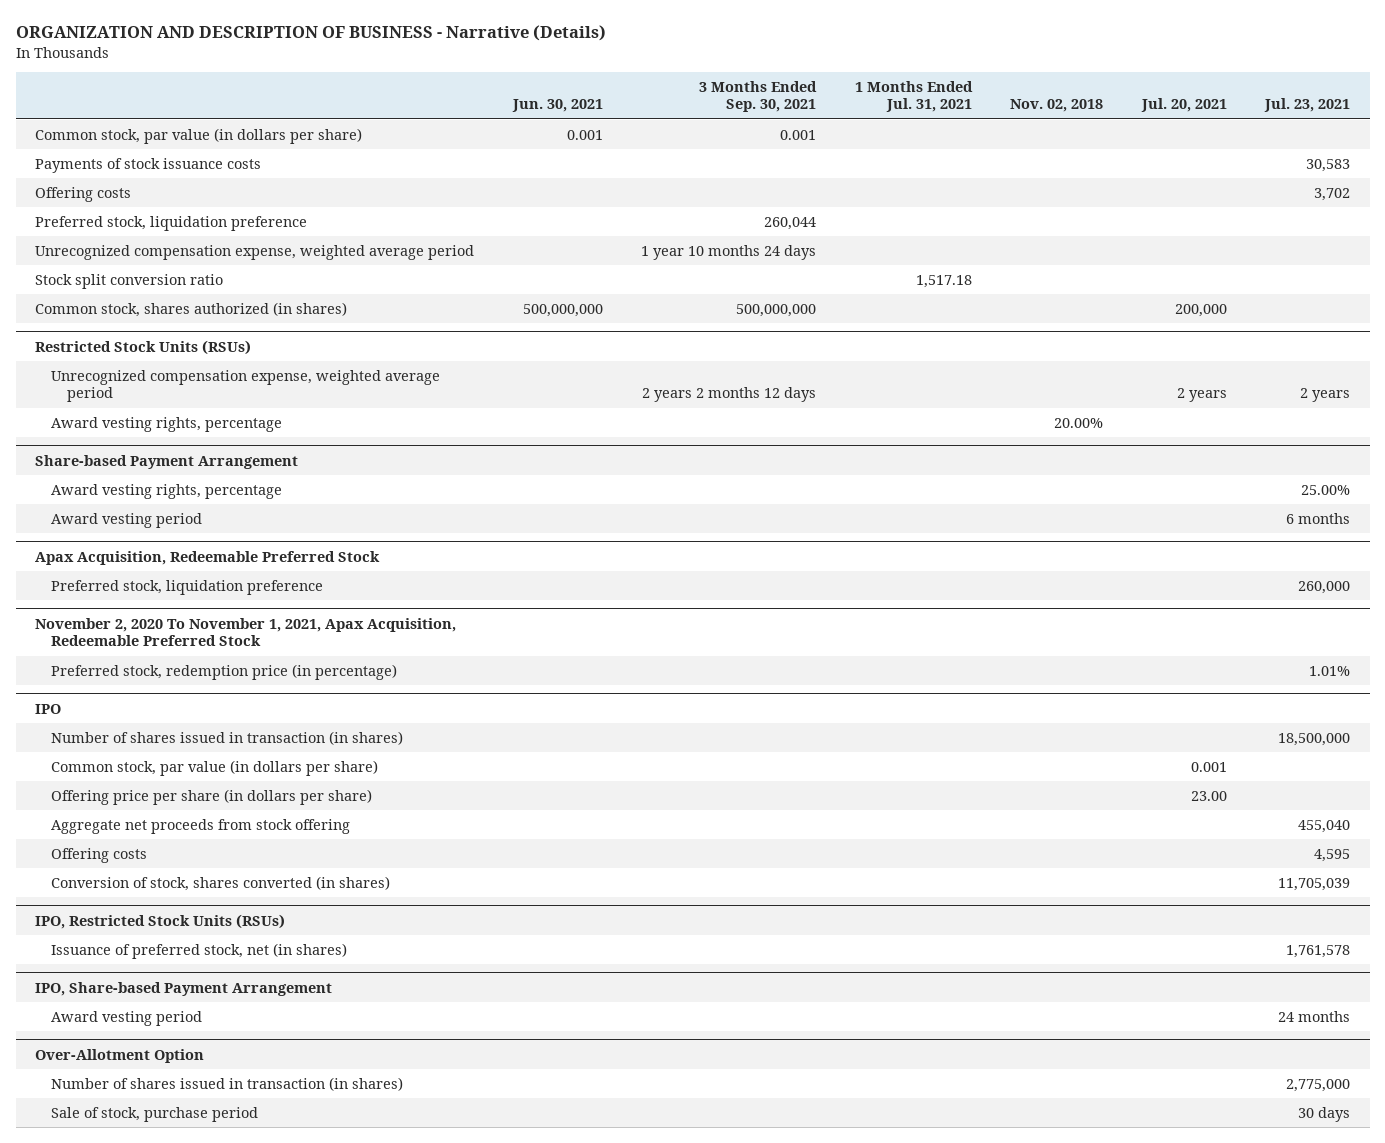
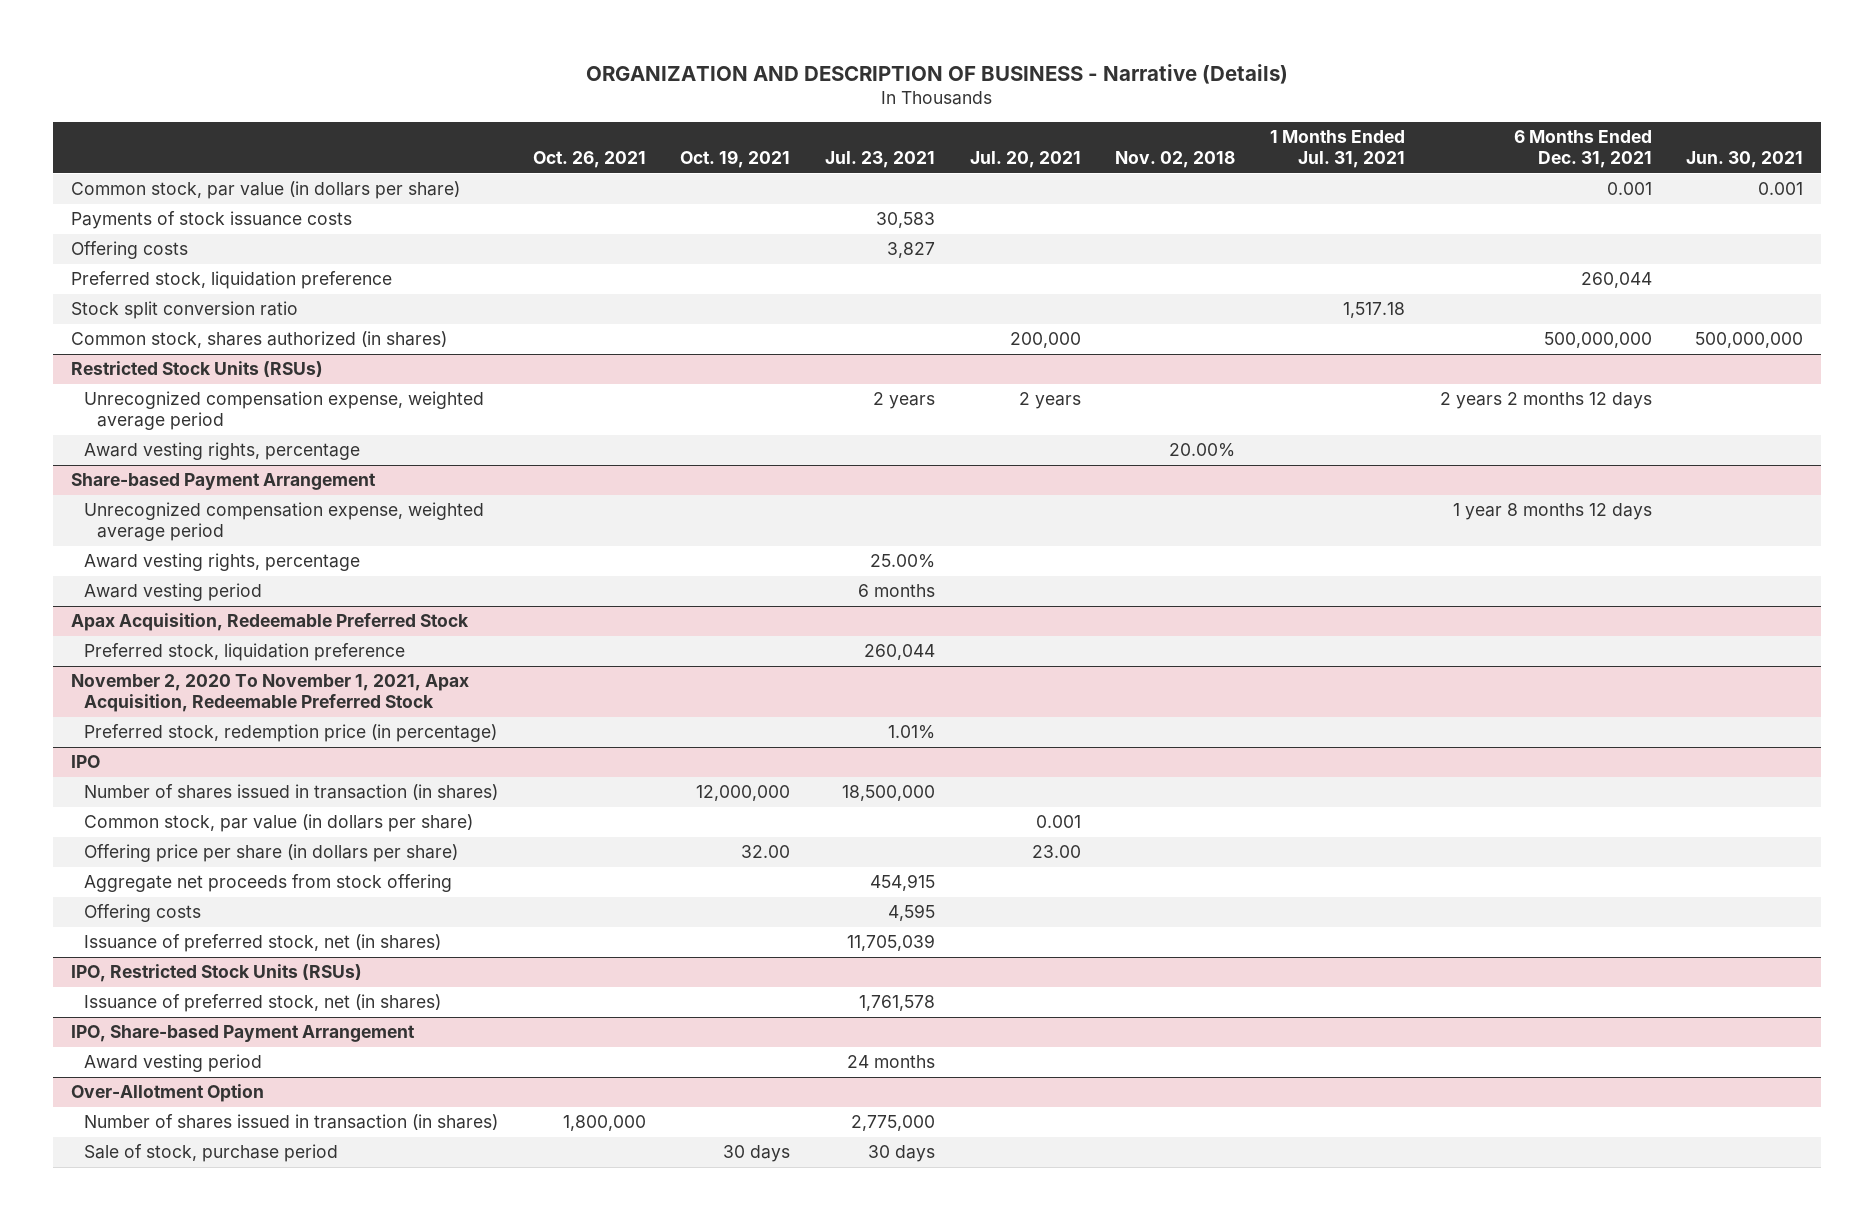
[699,80,818,113] 3 Months Ended Sep. 30, 2021 -> none
none -> [532,151,646,169] Oct. 26, 2021
none -> [680,150,791,169] Oct. 19, 2021
none -> [1513,130,1652,169] 6 Months Ended Dec. 31, 2021
[1314,187,1351,201] 3,702 -> [886,242,935,259] 3,827
[35,244,475,260] Unrecognized compensation expense, weighted average period -> none
none -> [83,502,484,542] Unrecognized compensation expense, weighted average period
[1298,580,1351,594] 260,000 -> [863,644,935,661] 260,044
[1298,819,1351,833] 455,040 -> [869,874,935,892] 454,915
[51,875,391,891] Conversion of stock, shares converted (in shares) -> [83,934,441,953] Issuance of preferred stock, net (in shares)

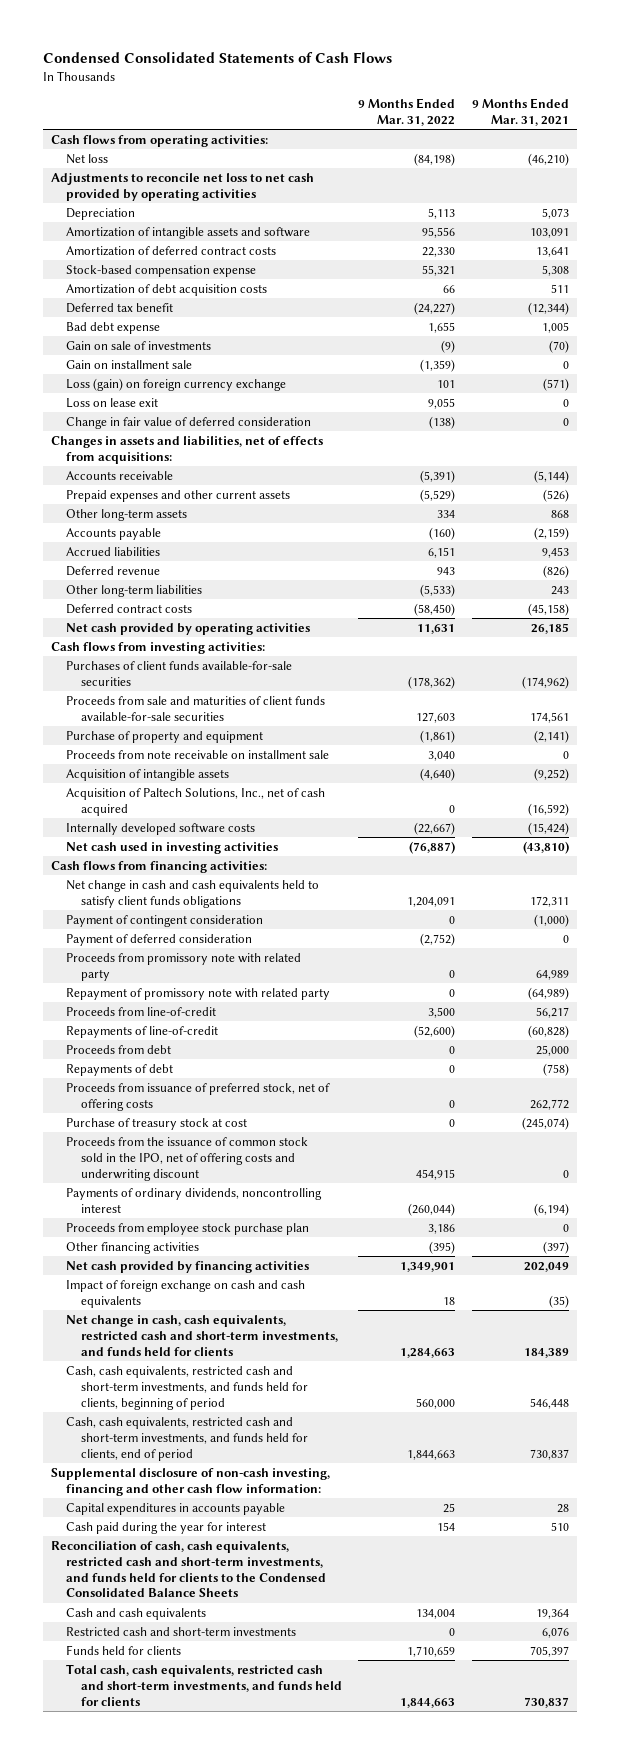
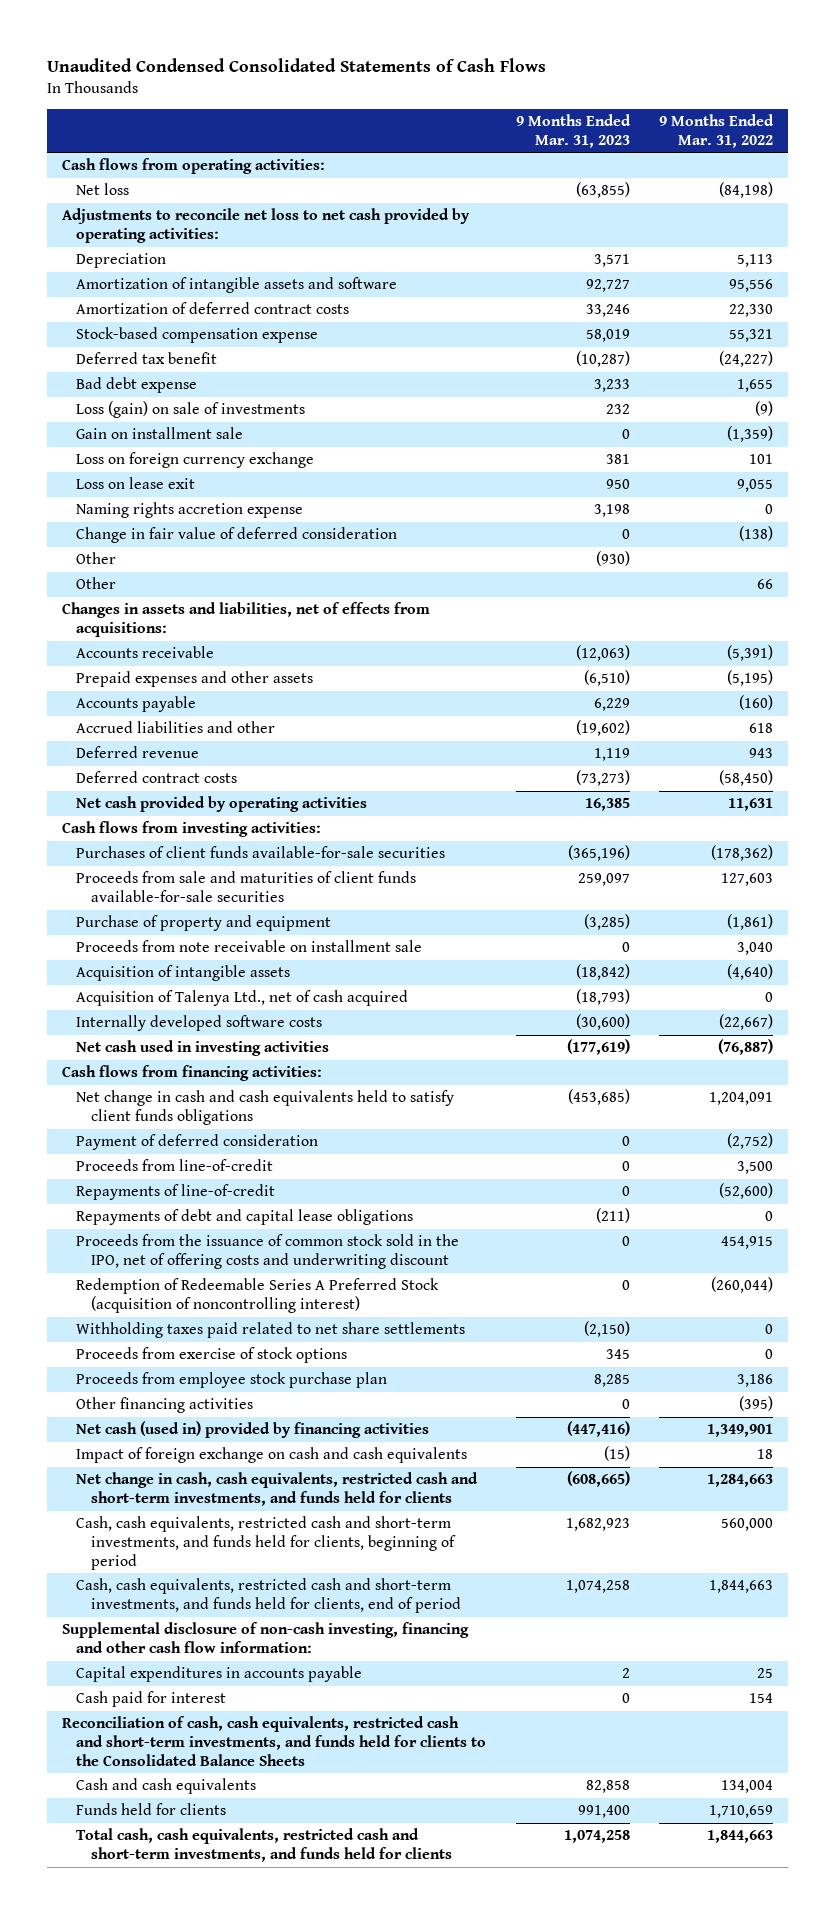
[43,52,393,64] Condensed Consolidated Statements of Cash Flows -> [47,57,547,72] Unaudited Condensed Consolidated Statements of Cash Flows
[471,98,569,126] 9 Months Ended Mar. 31, 2021 -> none
none -> [515,114,631,148] 9 Months Ended Mar. 31, 2023
[51,172,315,201] Adjustments to reconcile net loss to net cash provided by operating activities -> [62,208,471,244] Adjustments to reconcile net loss to net cash provided by operating activities:
[66,283,268,296] Amortization of debt acquisition costs -> none
[66,340,212,350] Gain on sale of investments -> [76,401,306,419] Loss (gain) on sale of investments
[66,377,287,391] Loss (gain) on foreign currency exchange -> [76,452,315,469] Loss on foreign currency exchange
none -> [76,502,304,519] Naming rights accretion expense
none -> [76,552,117,565] Other
none -> [76,577,117,590] Other
[66,508,188,521] Other long-term assets -> none
[66,489,291,502] Prepaid expenses and other current assets -> [76,671,314,688] Prepaid expenses and other assets
[420,488,456,502] (5,529) -> [727,670,774,687] (5,195)
[66,546,161,556] Accrued liabilities -> [76,721,276,734] Accrued liabilities and other
[428,546,456,558] 6,151 -> [749,723,774,734] 618
[66,584,203,597] Other long-term liabilities -> none
[66,787,326,816] Acquisition of Paltech Solutions, Inc., net of cash acquired -> [76,990,409,1007] Acquisition of Talenya Ltd., net of cash acquired
[66,914,264,927] Payment of contingent consideration -> none
[66,952,302,981] Proceeds from promissory note with related party -> none
[66,987,331,1000] Repayment of promissory note with related party -> none
[66,1044,172,1054] Proceeds from debt -> none
[66,1063,174,1076] Repayments of debt -> none
[66,1082,331,1111] Proceeds from issuance of preferred stock, net of offering costs -> none
[66,1117,248,1130] Purchase of treasury stock at cost -> none
none -> [76,1209,414,1226] Repayments of debt and capital lease obligations
[66,1187,323,1213] Payments of ordinary dividends, noncontrolling interest -> [76,1278,440,1314] Redemption of Redeemable Series A Preferred Stock (acquisition of noncontrolling interest)
none -> [76,1322,466,1339] Withholding taxes paid related to net share settlements
none -> [76,1347,348,1364] Proceeds from exercise of stock options
[66,1260,310,1273] Net cash provided by financing activities -> [76,1421,430,1439] Net cash (used in) provided by financing activities
[66,1521,267,1534] Cash paid during the year for interest -> [76,1691,227,1708] Cash paid for interest
[51,1540,327,1598] Reconciliation of cash, cash equivalents, restricted cash and short-term investments, and funds held for clients to the Condensed Consolidated Balance Sheets -> [62,1716,487,1766] Reconciliation of cash, cash equivalents, restricted cash and short-term investments, and funds held for clients to the Consolidated Balance Sheets
[66,1626,297,1636] Restricted cash and short-term investments -> none

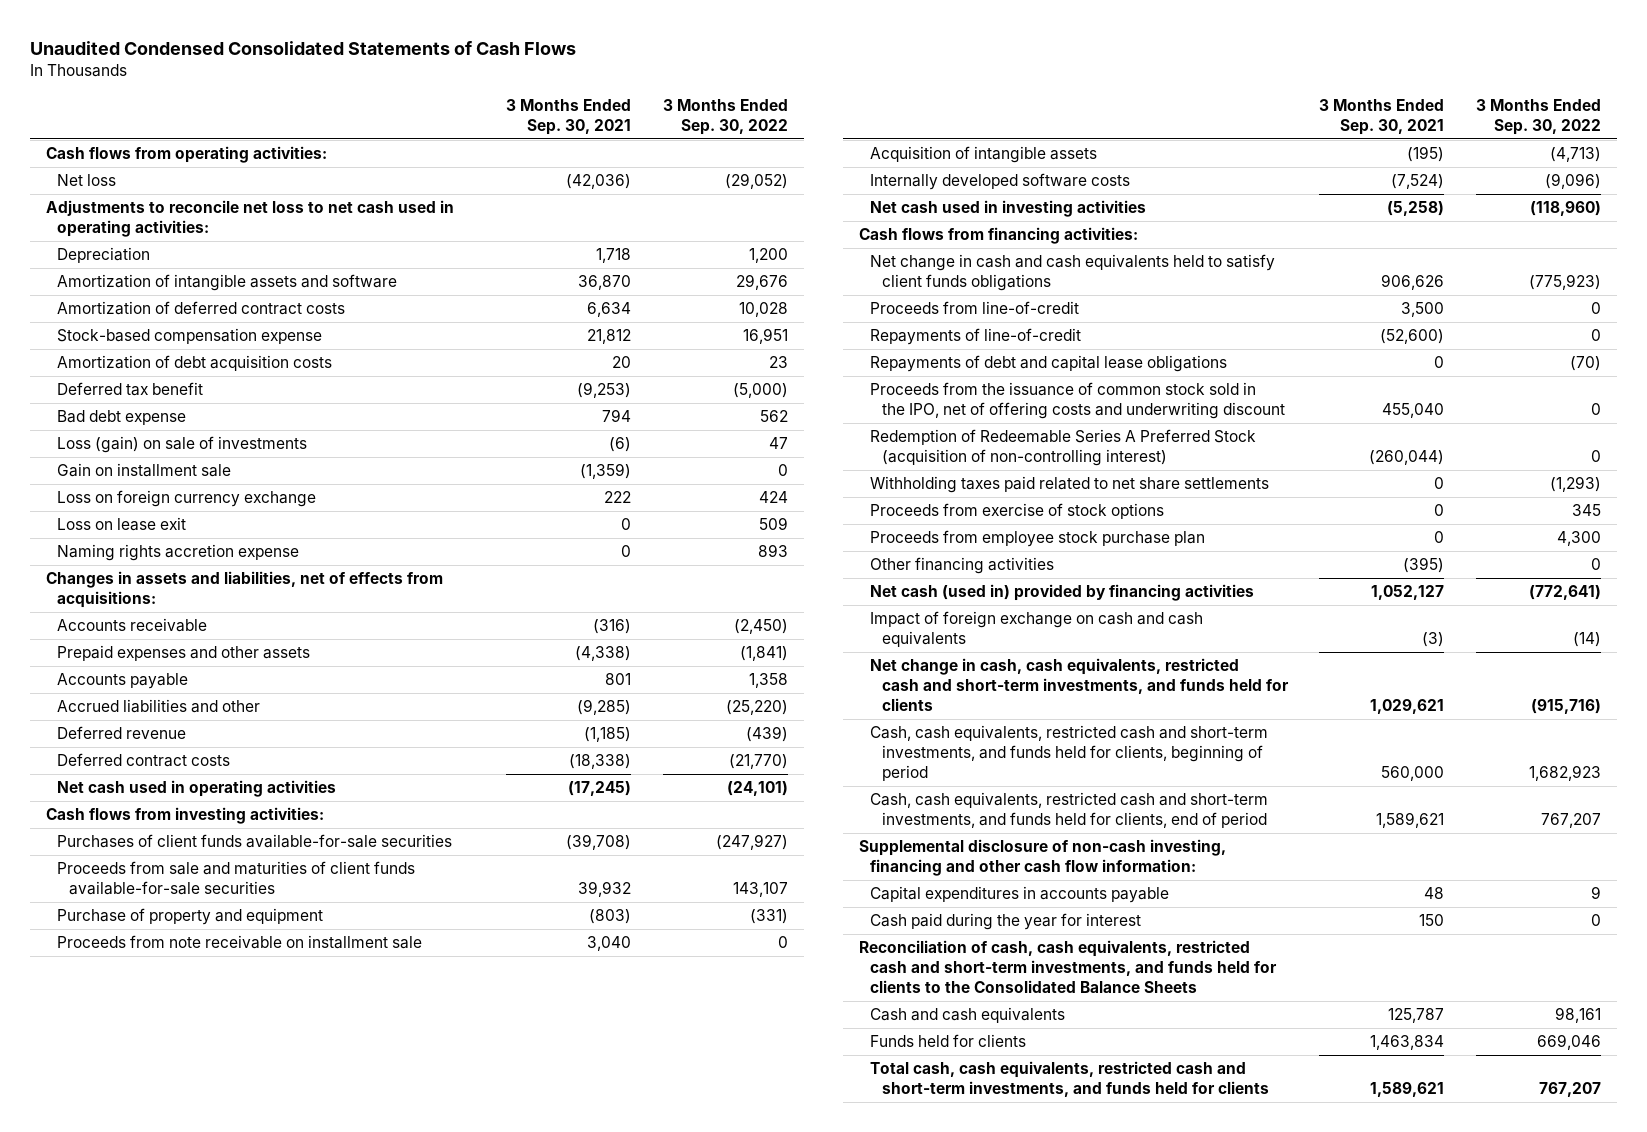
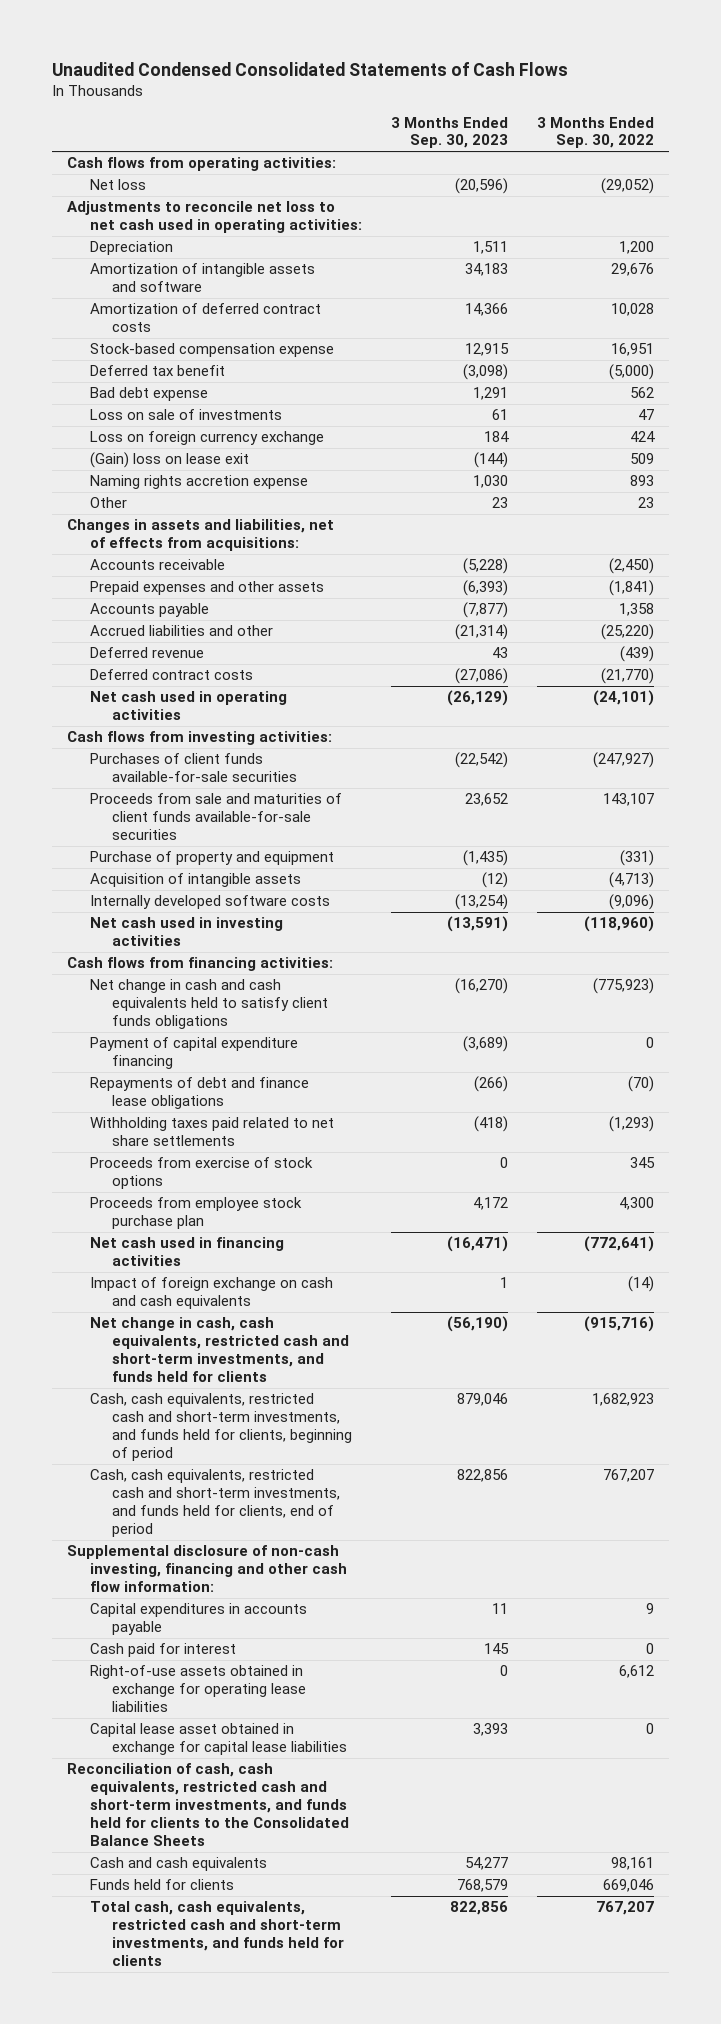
[506,99,632,136] 3 Months Ended Sep. 30, 2021 -> none
none -> [390,116,508,149] 3 Months Ended Sep. 30, 2023
[57,355,333,372] Amortization of debt acquisition costs -> none
[57,463,232,478] Gain on installment sale -> none
[57,436,308,454] Loss (gain) on sale of investments -> [89,409,282,421] Loss on sale of investments
[57,517,187,532] Loss on lease exit -> [89,452,249,469] (Gain) loss on lease exit
none -> [89,497,127,509] Other
[57,935,423,950] Proceeds from note receivable on installment sale -> none
[870,301,1080,315] Proceeds from line-of-credit -> none
[870,328,1082,346] Repayments of line-of-credit -> none
[870,382,1285,420] Proceeds from the issuance of common stock sold in the IPO, net of offering costs and underwriting discount -> none
[870,429,1257,467] Redemption of Redeemable Series A Preferred Stock (acquisition of non-controlling interest) -> none
none -> [89,1037,298,1070] Payment of capital expenditure financing
[870,355,1228,373] Repayments of debt and capital lease obligations -> [89,1077,309,1110] Repayments of debt and finance lease obligations
[870,557,1055,575] Other financing activities -> none
[870,584,1255,602] Net cash (used in) provided by financing activities -> [89,1237,284,1267] Net cash used in financing activities
[870,913,1142,931] Cash paid during the year for interest -> [89,1643,236,1658] Cash paid for interest
none -> [89,1665,307,1713] Right-of-use assets obtained in exchange for operating lease liabilities
none -> [89,1723,348,1756] Capital lease asset obtained in exchange for capital lease liabilities

